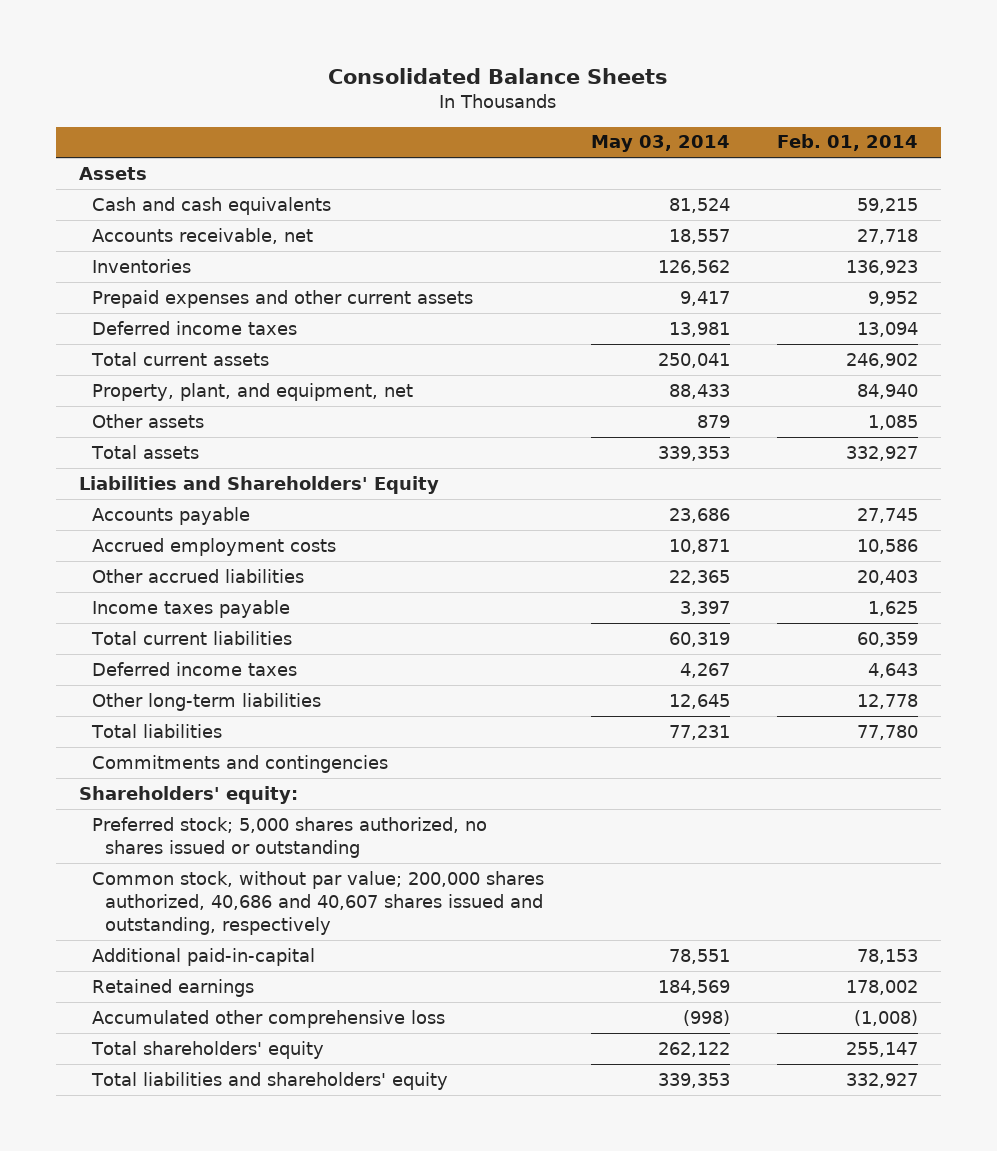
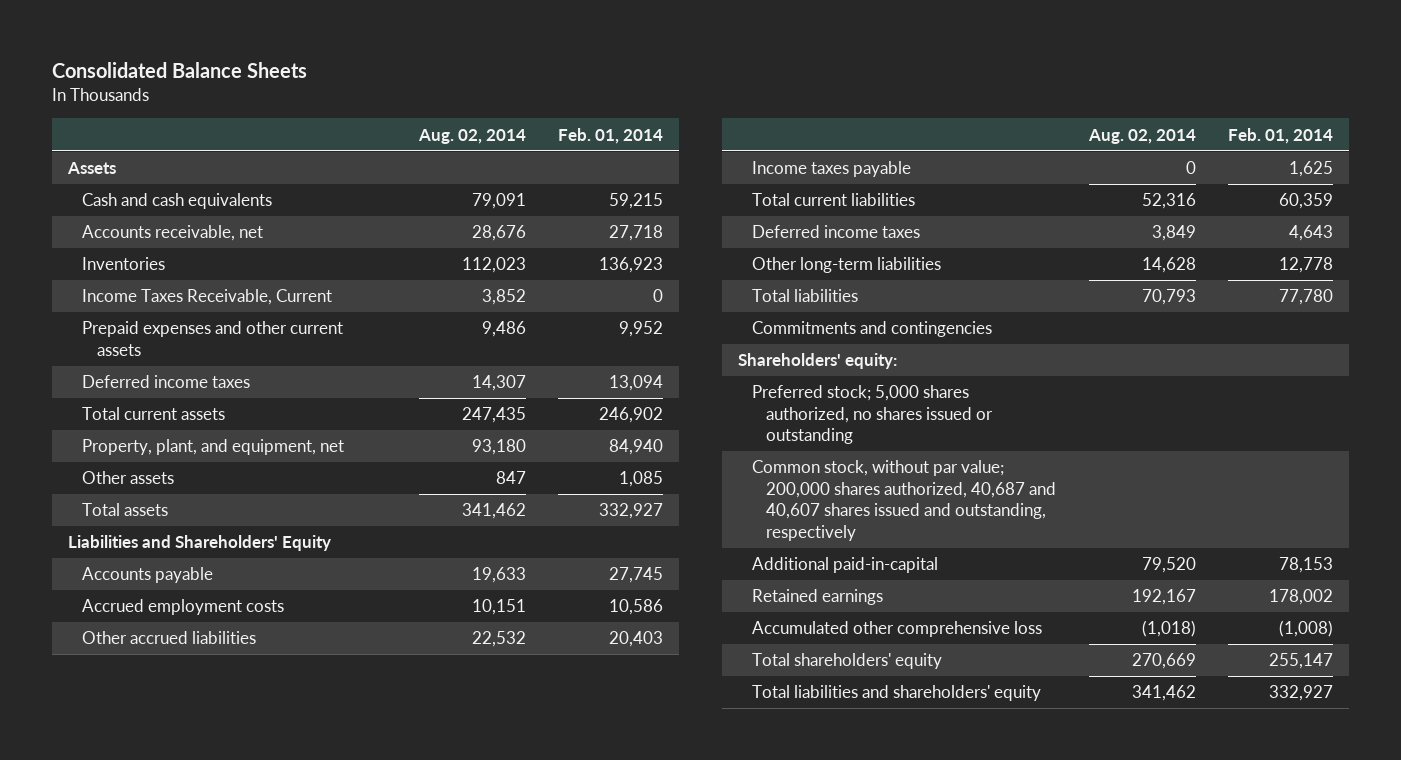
[590,135,730,153] May 03, 2014 -> none
none -> [417,128,526,144] Aug. 02, 2014
none -> [82,289,333,306] Income Taxes Receivable, Current
[92,870,545,935] Common stock, without par value; 200,000 shares authorized, 40,686 and 40,607 shares issued and outstanding, respectively -> [752,460,1057,541] Common stock, without par value; 200,000 shares authorized, 40,687 and 40,607 shares issued and outstanding, respectively

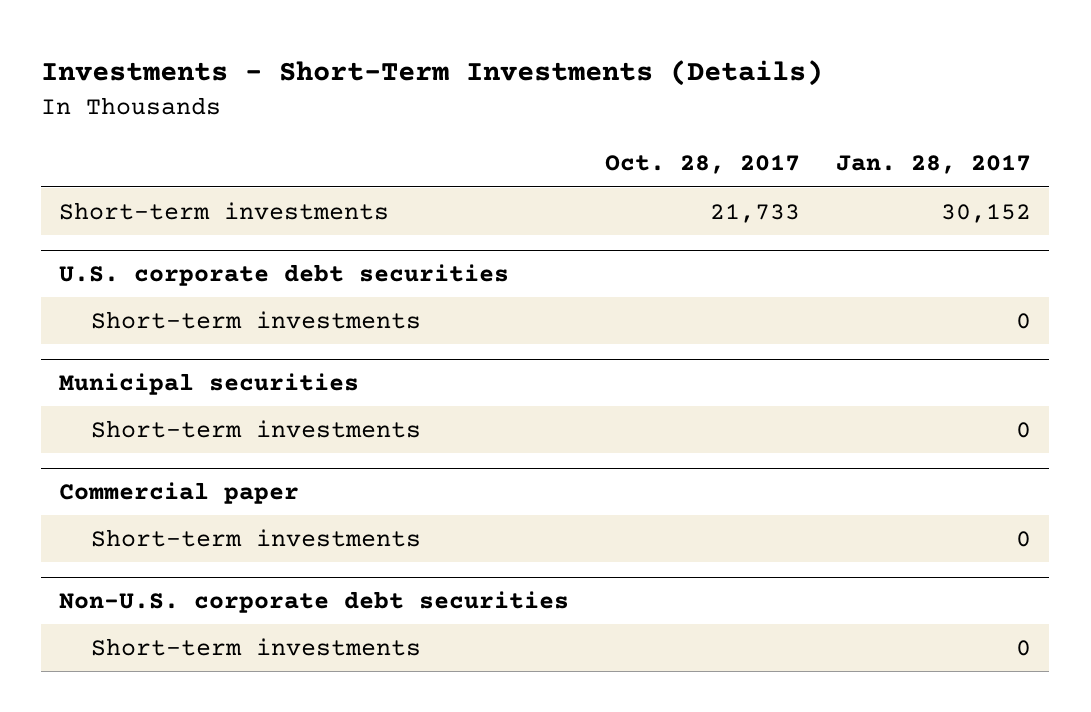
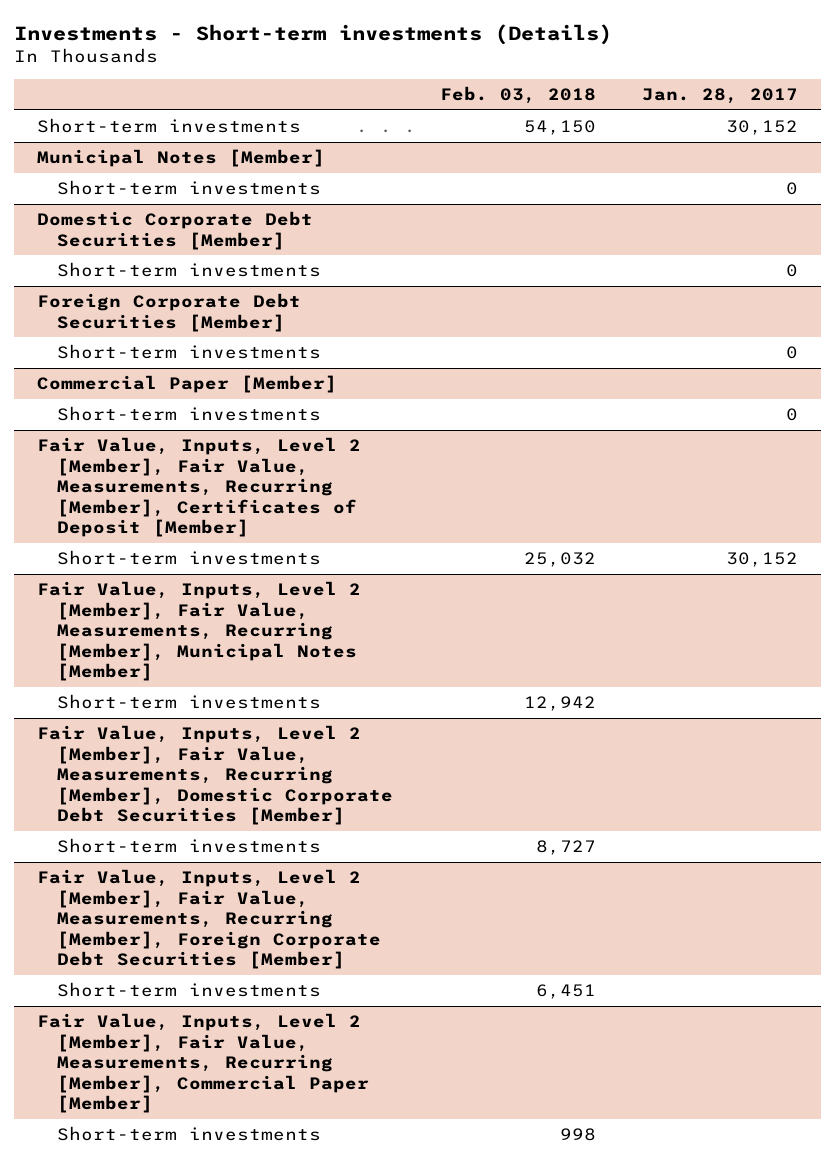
[41,60,824,87] Investments - Short-Term Investments (Details) -> [13,23,612,45] Investments - Short-term investments (Details)
[605,155,801,175] Oct. 28, 2017 -> none
none -> [439,86,596,105] Feb. 03, 2018
[59,264,510,287] U.S. corporate debt securities -> none
none -> [37,149,326,168] Municipal Notes [Member]
[59,373,360,396] Municipal securities -> none
none -> [37,211,314,250] Domestic Corporate Debt Securities [Member]
[59,482,300,505] Commercial paper -> none
none -> [37,293,302,332] Foreign Corporate Debt Securities [Member]
[59,591,570,614] Non-U.S. corporate debt securities -> none
none -> [37,375,338,394] Commercial Paper [Member]
none -> [37,437,362,538] Fair Value, Inputs, Level 2 [Member], Fair Value, Measurements, Recurring [Member], Certificates of Deposit [Member]
none -> [57,550,322,566] Short-term investments
none -> [37,581,362,682] Fair Value, Inputs, Level 2 [Member], Fair Value, Measurements, Recurring [Member], Municipal Notes [Member]
none -> [57,694,322,710] Short-term investments
none -> [37,725,394,826] Fair Value, Inputs, Level 2 [Member], Fair Value, Measurements, Recurring [Member], Domestic Corporate Debt Securities [Member]
none -> [57,838,322,854] Short-term investments
none -> [37,869,382,970] Fair Value, Inputs, Level 2 [Member], Fair Value, Measurements, Recurring [Member], Foreign Corporate Debt Securities [Member]
none -> [57,982,322,998] Short-term investments
none -> [37,1013,370,1114] Fair Value, Inputs, Level 2 [Member], Fair Value, Measurements, Recurring [Member], Commercial Paper [Member]
none -> [57,1126,322,1142] Short-term investments

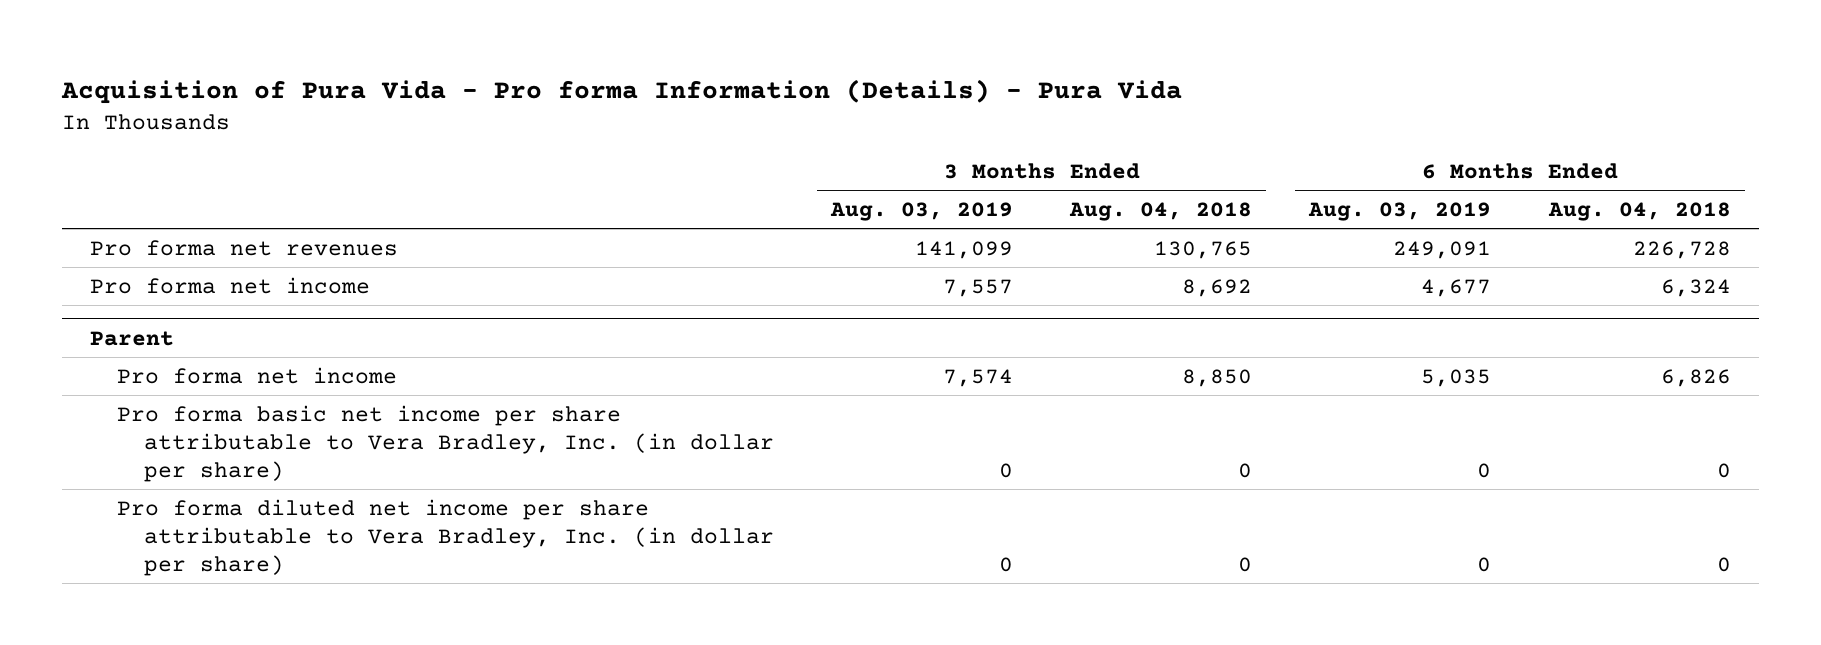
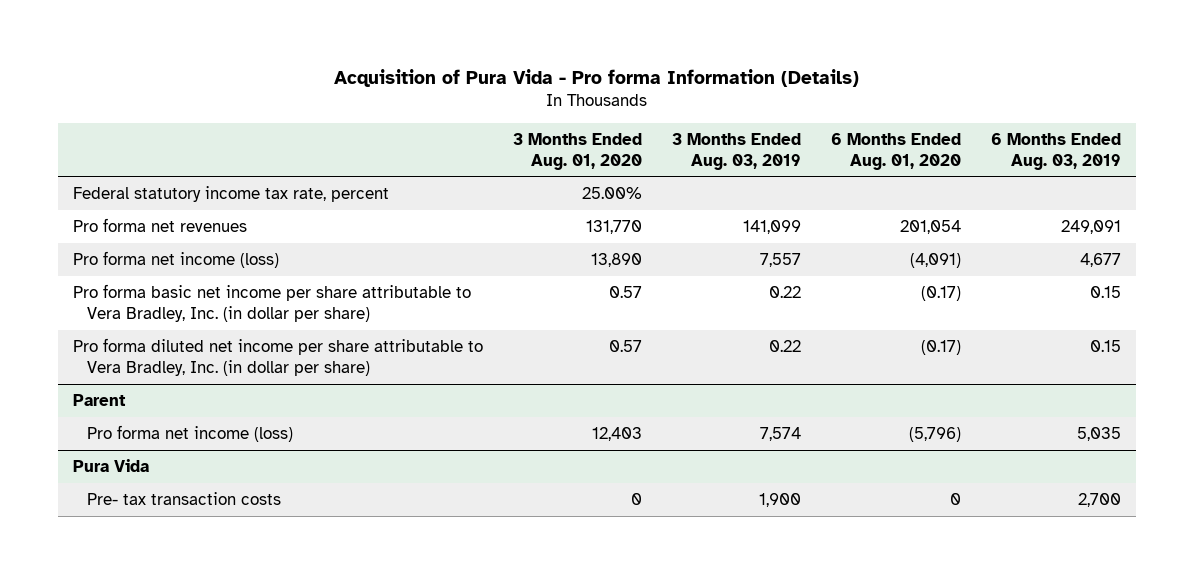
[60,78,1182,104] Acquisition of Pura Vida - Pro forma Information (Details) - Pura Vida -> [333,68,859,87] Acquisition of Pura Vida - Pro forma Information (Details)
[1069,202,1253,222] Aug. 04, 2018 -> none
[1547,202,1731,222] Aug. 04, 2018 -> none
none -> [512,133,642,170] 3 Months Ended Aug. 01, 2020
none -> [830,133,961,170] 6 Months Ended Aug. 01, 2020
none -> [72,186,389,203] Federal statutory income tax rate, percent
[90,276,371,294] Pro forma net income -> [72,251,279,269] Pro forma net income (loss)
none -> [72,284,471,322] Pro forma basic net income per share attributable to Vera Bradley, Inc. (in dollar per share)
none -> [72,338,483,376] Pro forma diluted net income per share attributable to Vera Bradley, Inc. (in dollar per share)
[117,404,774,482] Pro forma basic net income per share attributable to Vera Bradley, Inc. (in dollar per share) -> none
[117,498,774,576] Pro forma diluted net income per share attributable to Vera Bradley, Inc. (in dollar per share) -> none
[117,366,398,384] Pro forma net income -> [86,425,293,443] Pro forma net income (loss)
none -> [72,459,149,473] Pura Vida
none -> [86,492,281,506] Pre- tax transaction costs

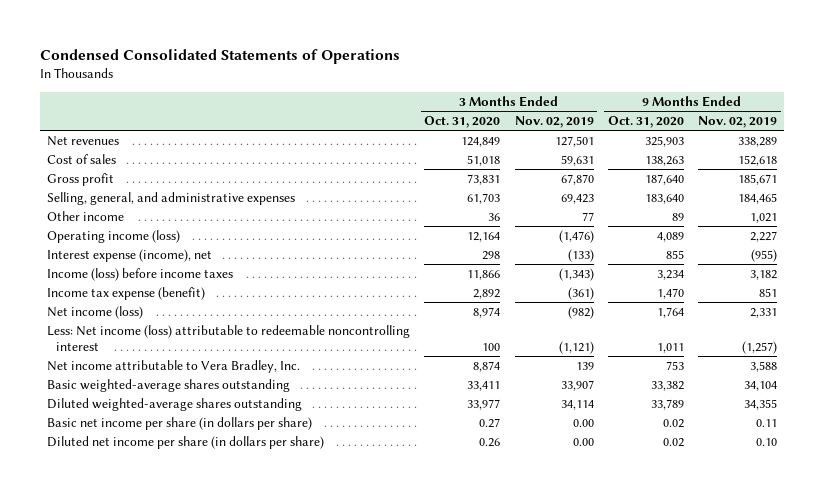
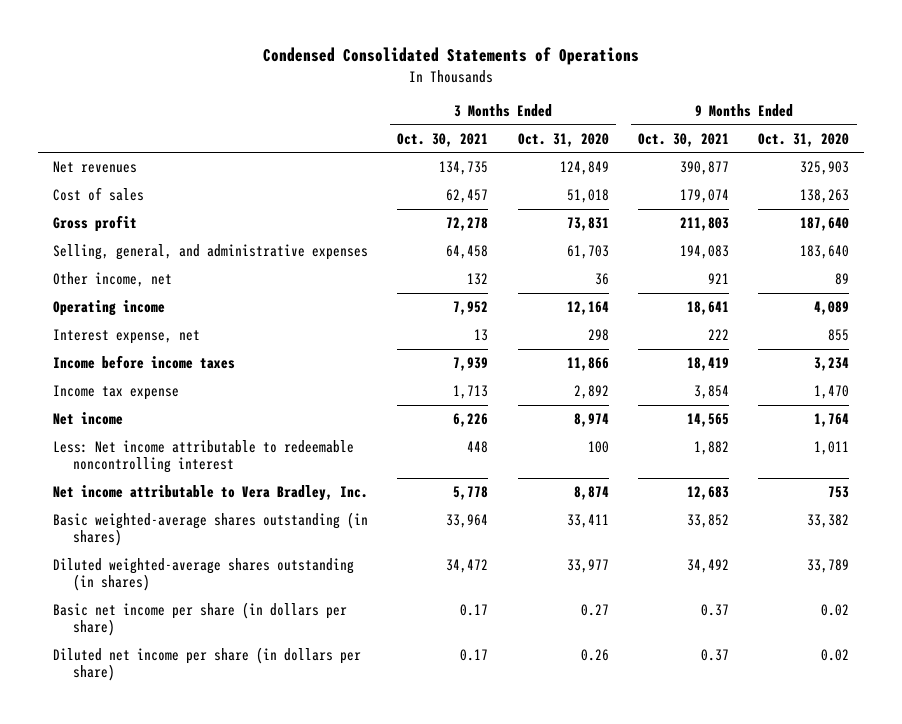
[514,116,594,129] Nov. 02, 2019 -> none
[698,116,778,129] Nov. 02, 2019 -> none
none -> [397,132,489,147] Oct. 30, 2021
none -> [637,132,729,147] Oct. 30, 2021
[46,211,124,222] Other income -> [52,272,172,288] Other income, net
[46,230,180,244] Operating income (loss) -> [52,300,165,317] Operating income
[46,249,212,263] Interest expense (income), net -> [52,329,200,345] Interest expense, net
[46,268,233,282] Income (loss) before income taxes -> [52,355,235,370] Income before income taxes
[46,287,205,301] Income tax expense (benefit) -> [52,385,179,401] Income tax expense
[46,306,143,320] Net income (loss) -> [52,412,123,426] Net income
[46,325,410,351] Less: Net income (loss) attributable to redeemable noncontrolling interest -> [52,440,354,474] Less: Net income attributable to redeemable noncontrolling interest
[46,379,290,393] Basic weighted-average shares outstanding -> [52,512,368,547] Basic weighted-average shares outstanding (in shares)
[46,398,302,412] Diluted weighted-average shares outstanding -> [52,558,354,592] Diluted weighted-average shares outstanding (in shares)

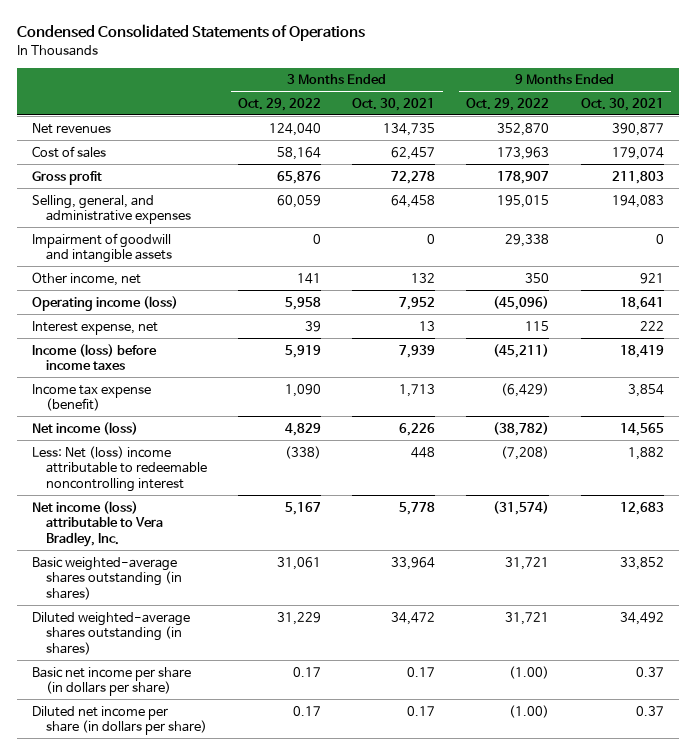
[517,132,609,147] Oct. 31, 2020 -> none
[758,132,850,147] Oct. 31, 2020 -> none
none -> [238,97,322,111] Oct. 29, 2022
none -> [466,97,550,111] Oct. 29, 2022
none -> [32,232,173,264] Impairment of goodwill and intangible assets
[52,300,165,317] Operating income -> [32,295,179,311] Operating income (loss)
[52,355,235,370] Income before income taxes -> [32,343,158,371] Income (loss) before income taxes
[52,385,179,401] Income tax expense -> [32,383,152,412] Income tax expense (benefit)
[52,412,123,426] Net income -> [32,421,139,435] Net income (loss)
[52,440,354,474] Less: Net income attributable to redeemable noncontrolling interest -> [32,445,208,492] Less: Net (loss) income attributable to redeemable noncontrolling interest
[52,485,368,502] Net income attributable to Vera Bradley, Inc. -> [32,500,164,547] Net income (loss) attributable to Vera Bradley, Inc.

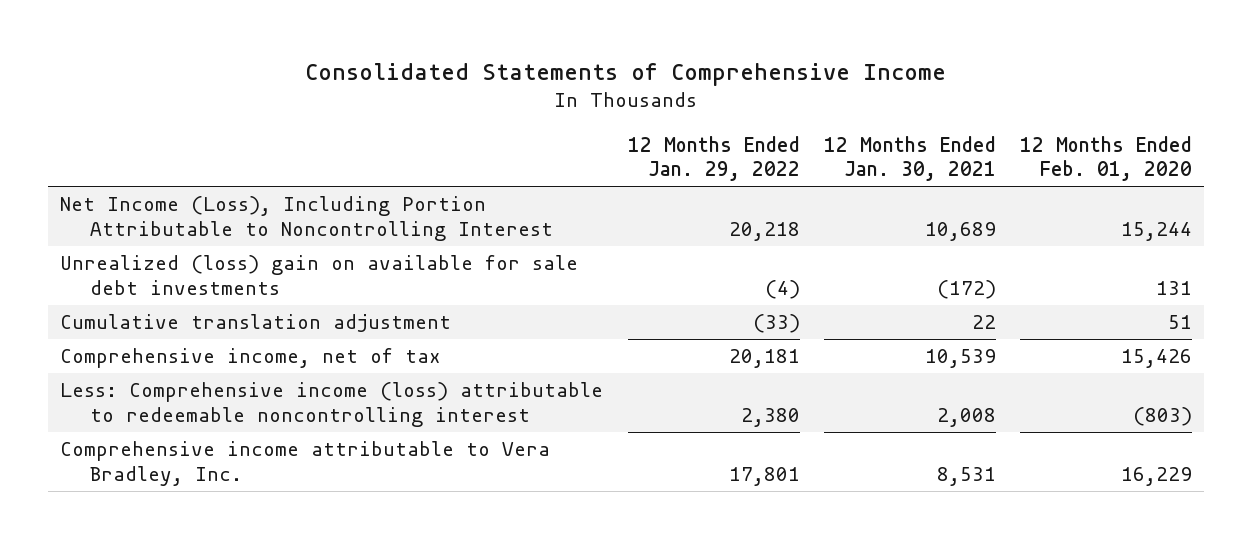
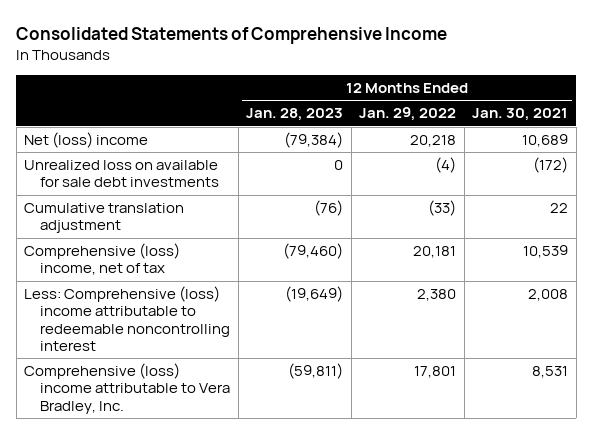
[1019,135,1192,182] 12 Months Ended Feb. 01, 2020 -> none
none -> [246,108,344,122] Jan. 28, 2023
[60,196,553,241] Net Income (Loss), Including Portion Attributable to Noncontrolling Interest -> [24,132,149,149] Net (loss) income
[60,255,579,295] Unrealized (loss) gain on available for sale debt investments -> [24,160,219,188] Unrealized loss on available for sale debt investments
[60,348,442,369] Comprehensive income, net of tax -> [24,243,181,276] Comprehensive (loss) income, net of tax
[60,382,604,427] Less: Comprehensive income (loss) attributable to redeemable noncontrolling interest -> [24,286,230,352] Less: Comprehensive (loss) income attributable to redeemable noncontrolling interest
[60,441,551,486] Comprehensive income attributable to Vera Bradley, Inc. -> [24,363,230,414] Comprehensive (loss) income attributable to Vera Bradley, Inc.

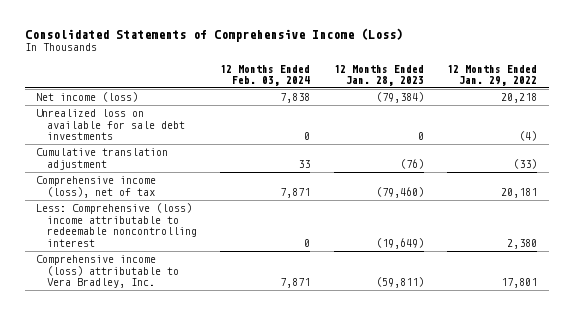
[16,26,448,44] Consolidated Statements of Comprehensive Income -> [24,27,403,42] Consolidated Statements of Comprehensive Income (Loss)
[472,108,569,122] Jan. 30, 2021 -> none
none -> [220,64,311,87] 12 Months Ended Feb. 03, 2024
[24,132,149,149] Net (loss) income -> [36,92,139,103] Net income (loss)
[24,243,181,276] Comprehensive (loss) income, net of tax -> [36,176,157,198] Comprehensive income (loss), net of tax
[24,363,230,414] Comprehensive (loss) income attributable to Vera Bradley, Inc. -> [36,255,179,289] Comprehensive income (loss) attributable to Vera Bradley, Inc.

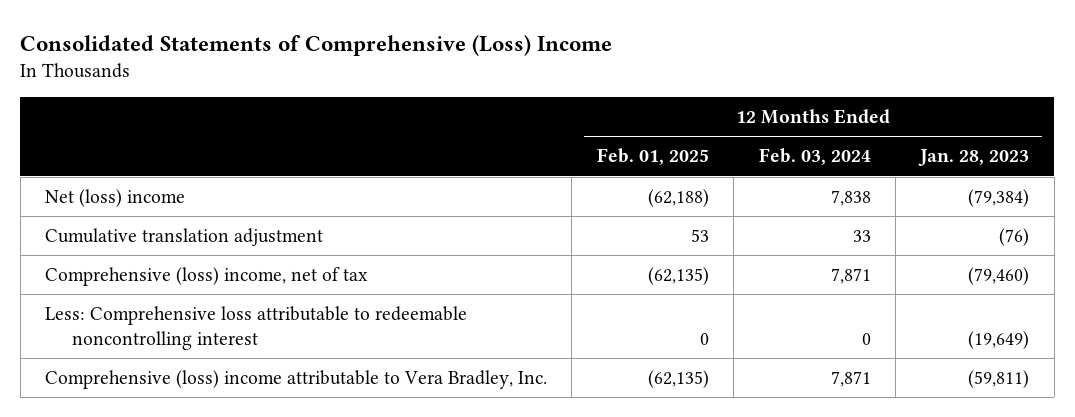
[24,27,403,42] Consolidated Statements of Comprehensive Income (Loss) -> [20,34,613,56] Consolidated Statements of Comprehensive (Loss) Income
[447,64,538,87] 12 Months Ended Jan. 29, 2022 -> none
none -> [596,148,709,166] Feb. 01, 2025
[36,109,185,141] Unrealized loss on available for sale debt investments -> none
[36,92,139,103] Net income (loss) -> [45,188,186,207] Net (loss) income
[36,176,157,198] Comprehensive income (loss), net of tax -> [45,266,369,286] Comprehensive (loss) income, net of tax
[36,203,197,247] Less: Comprehensive (loss) income attributable to redeemable noncontrolling interest -> [45,305,468,350] Less: Comprehensive loss attributable to redeemable noncontrolling interest
[36,255,179,289] Comprehensive income (loss) attributable to Vera Bradley, Inc. -> [45,369,548,389] Comprehensive (loss) income attributable to Vera Bradley, Inc.

